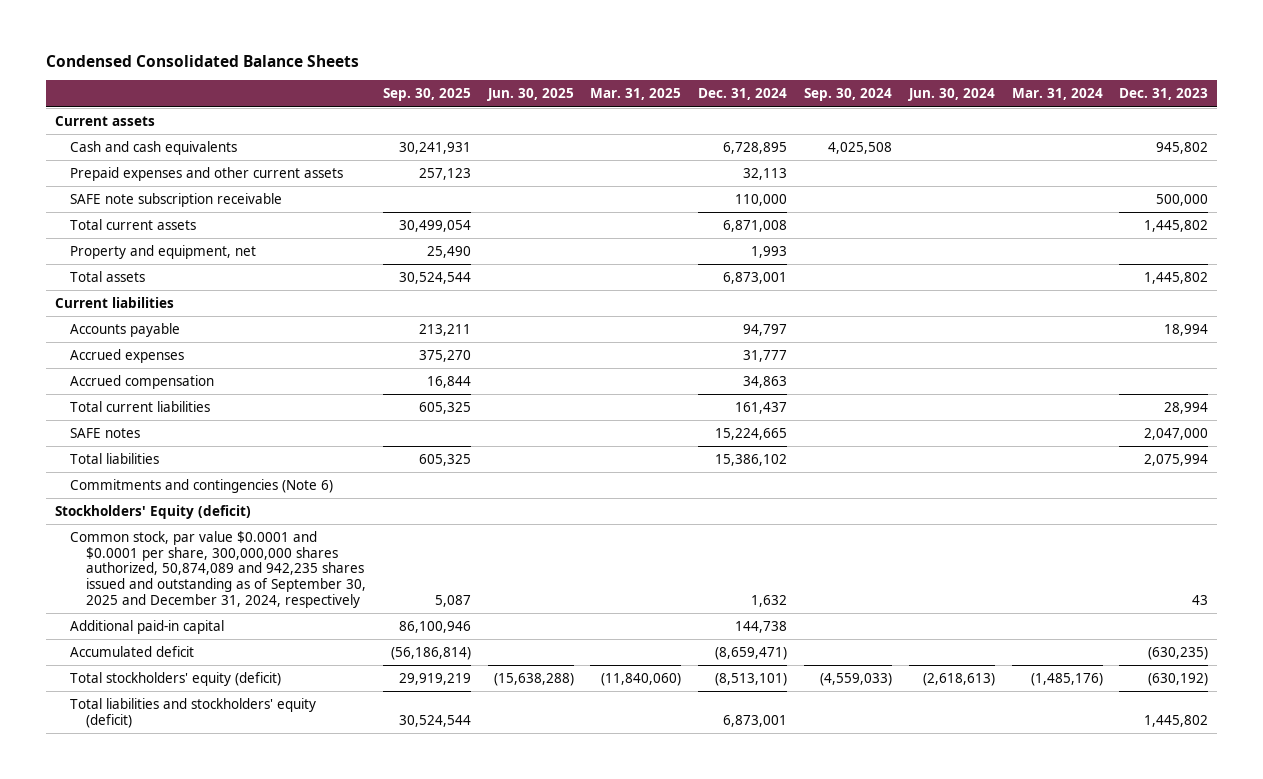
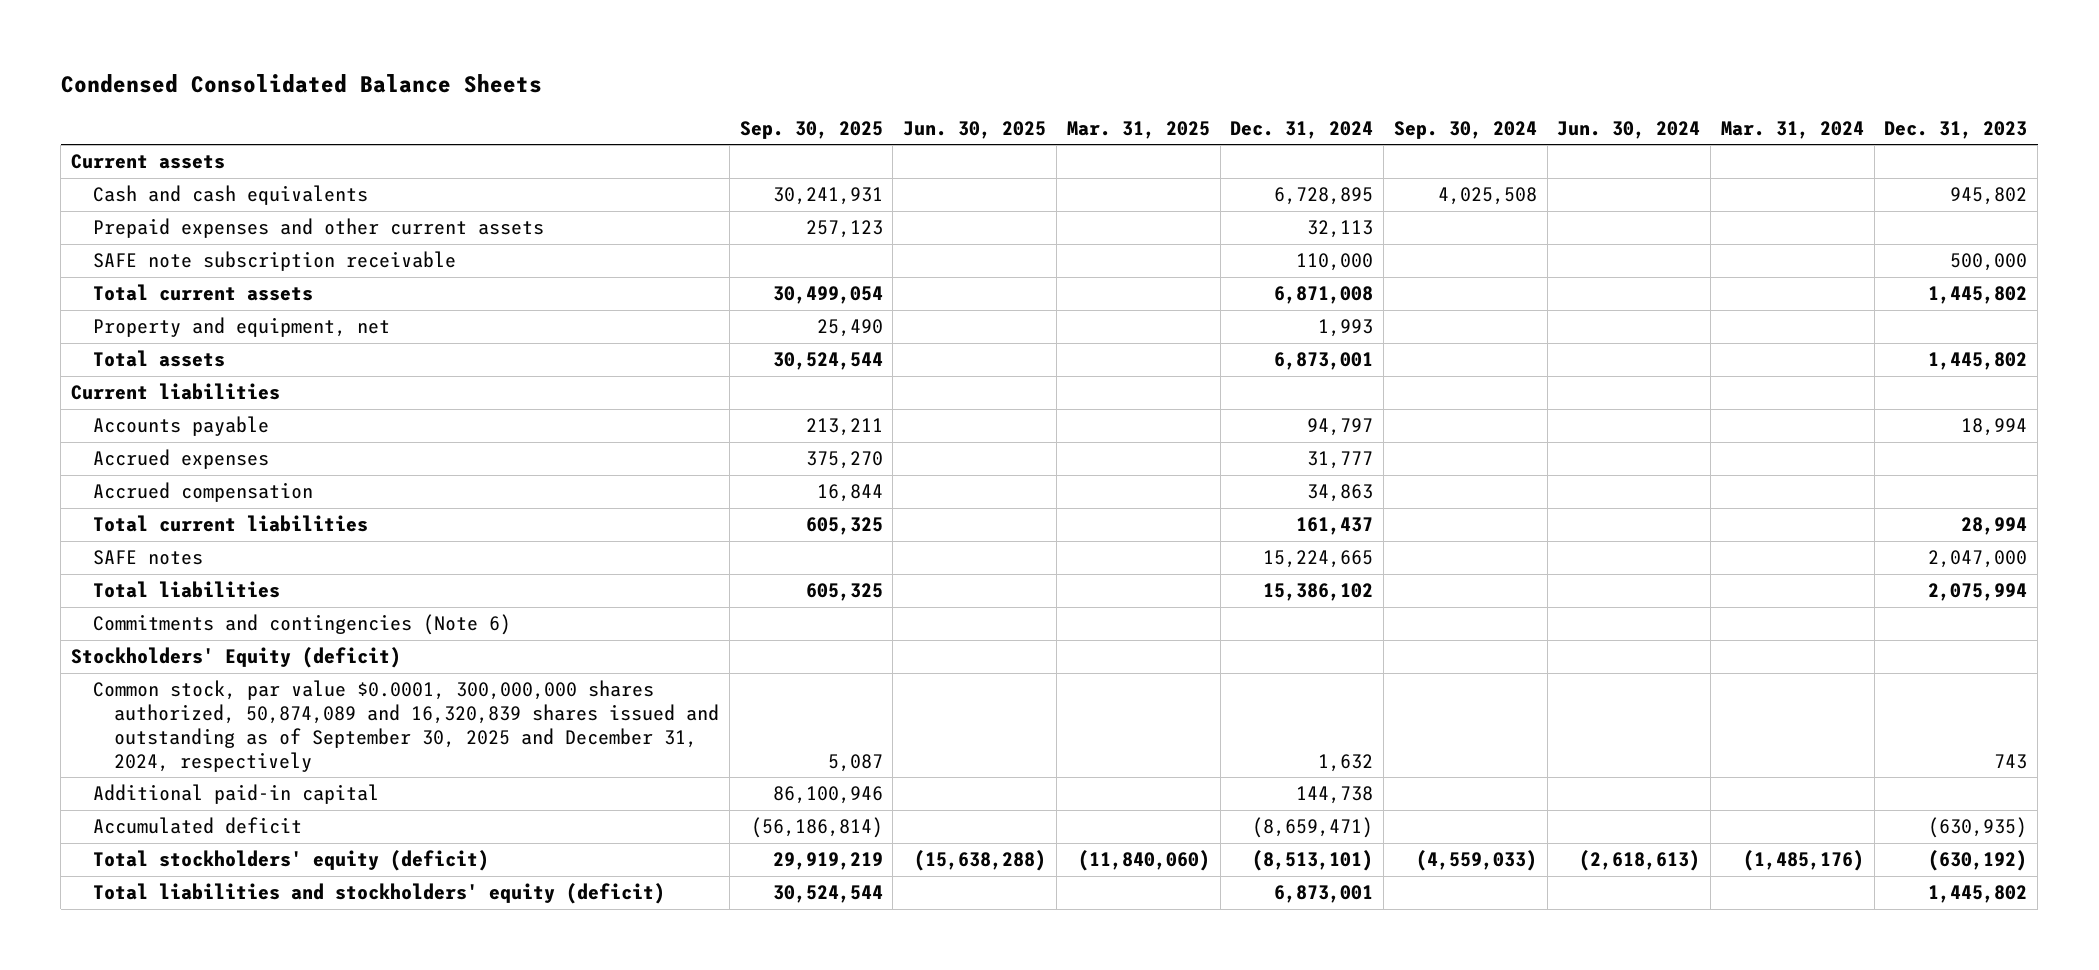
[70,530,367,608] Common stock, par value $0.0001 and $0.0001 per share, 300,000,000 shares authorized, 50,874,089 and 942,235 shares issued and outstanding as of September 30, 2025 and December 31, 2024, respectively -> [92,680,720,772] Common stock, par value $0.0001, 300,000,000 shares authorized, 50,874,089 and 16,320,839 shares issued and outstanding as of September 30, 2025 and December 31, 2024, respectively
[1192,594,1209,605] 43 -> [1994,753,2028,769] 743
[1148,646,1209,660] (630,235) -> [1928,817,2028,839] (630,935)

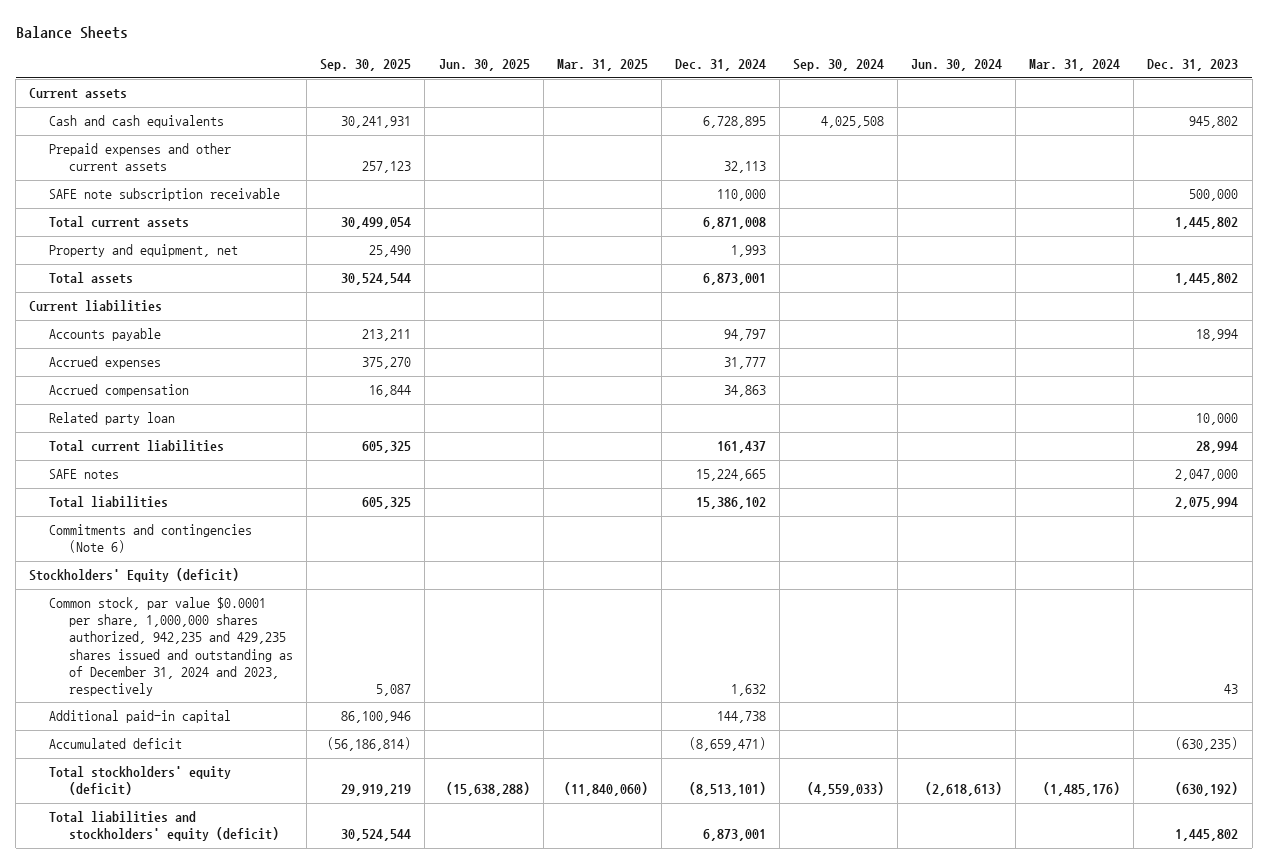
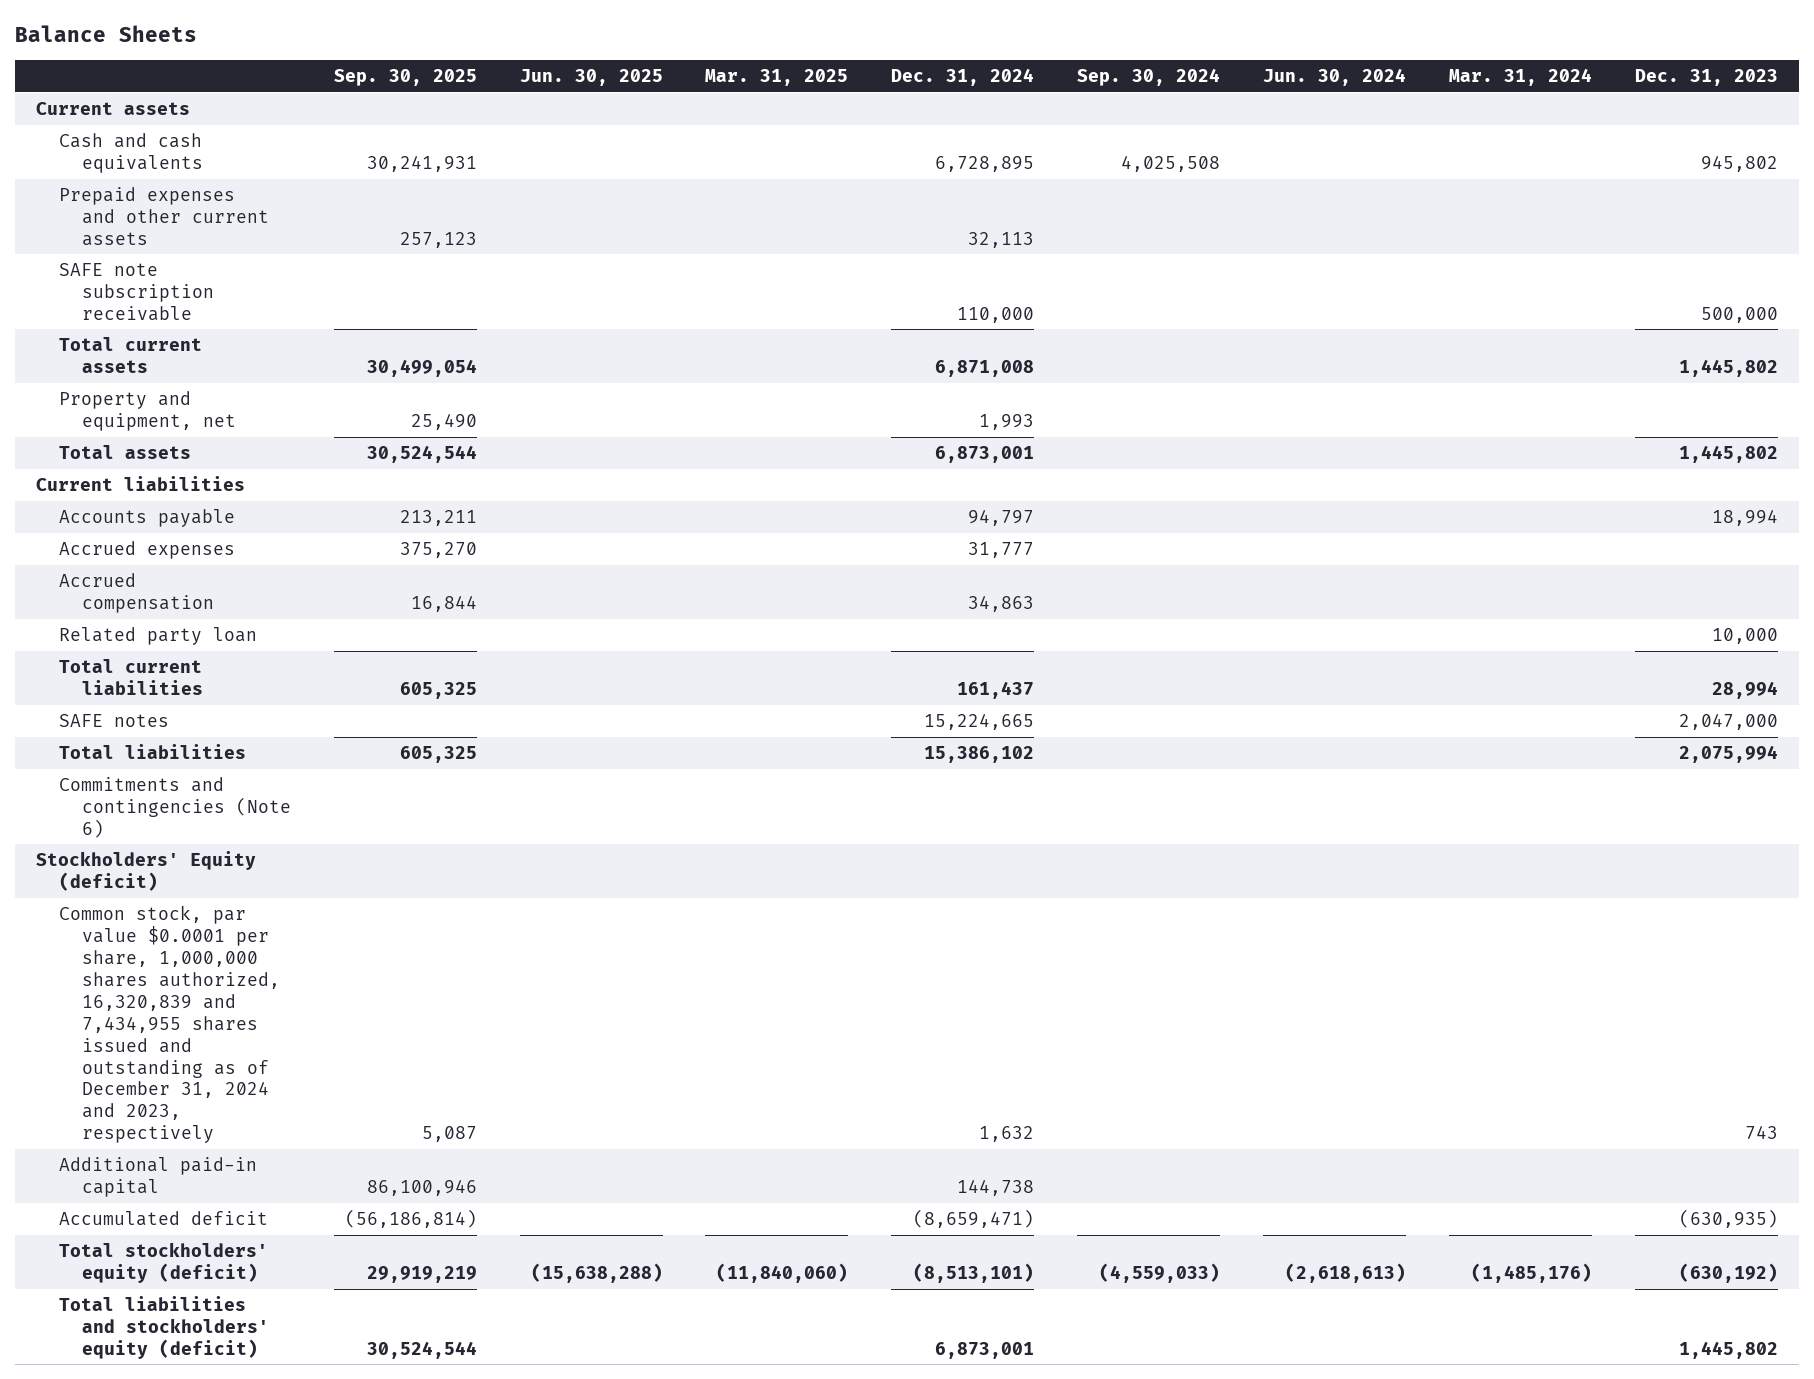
[49,597,294,697] Common stock, par value $0.0001 per share, 1,000,000 shares authorized, 942,235 and 429,235 shares issued and outstanding as of December 31, 2024 and 2023, respectively -> [58,904,280,1144] Common stock, par value $0.0001 per share, 1,000,000 shares authorized, 16,320,839 and 7,434,955 shares issued and outstanding as of December 31, 2024 and 2023, respectively
[1224,684,1239,695] 43 -> [1744,1125,1778,1140] 743
[1175,737,1239,752] (630,235) -> [1678,1208,1778,1228] (630,935)

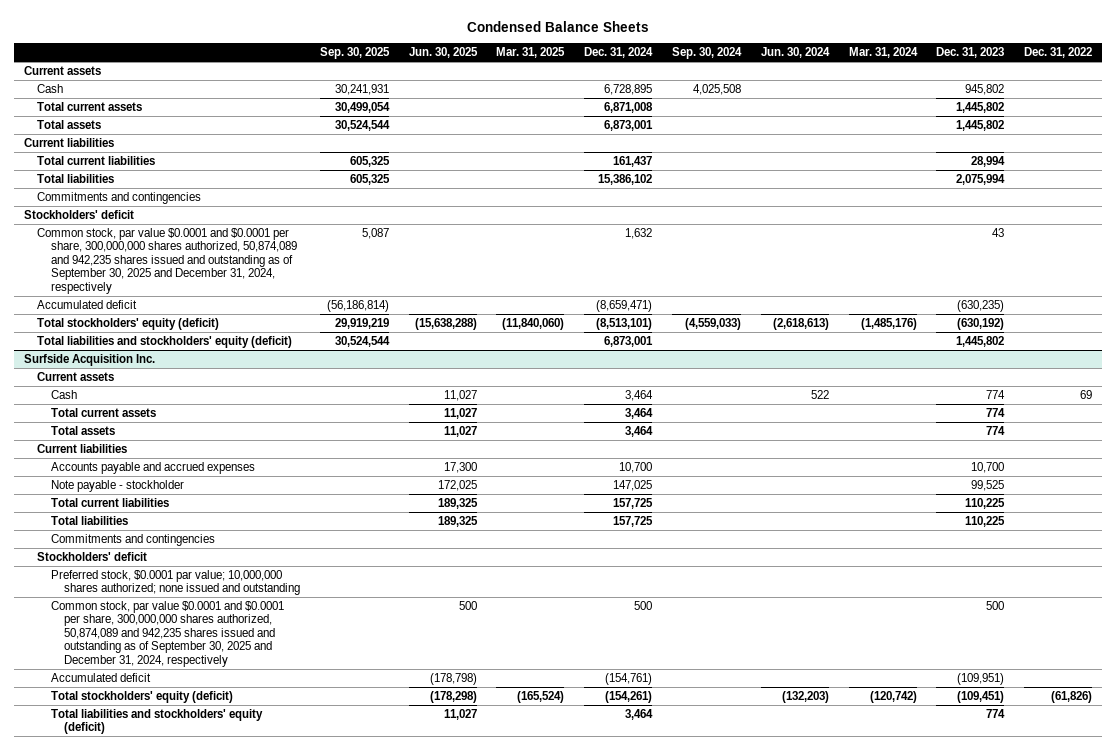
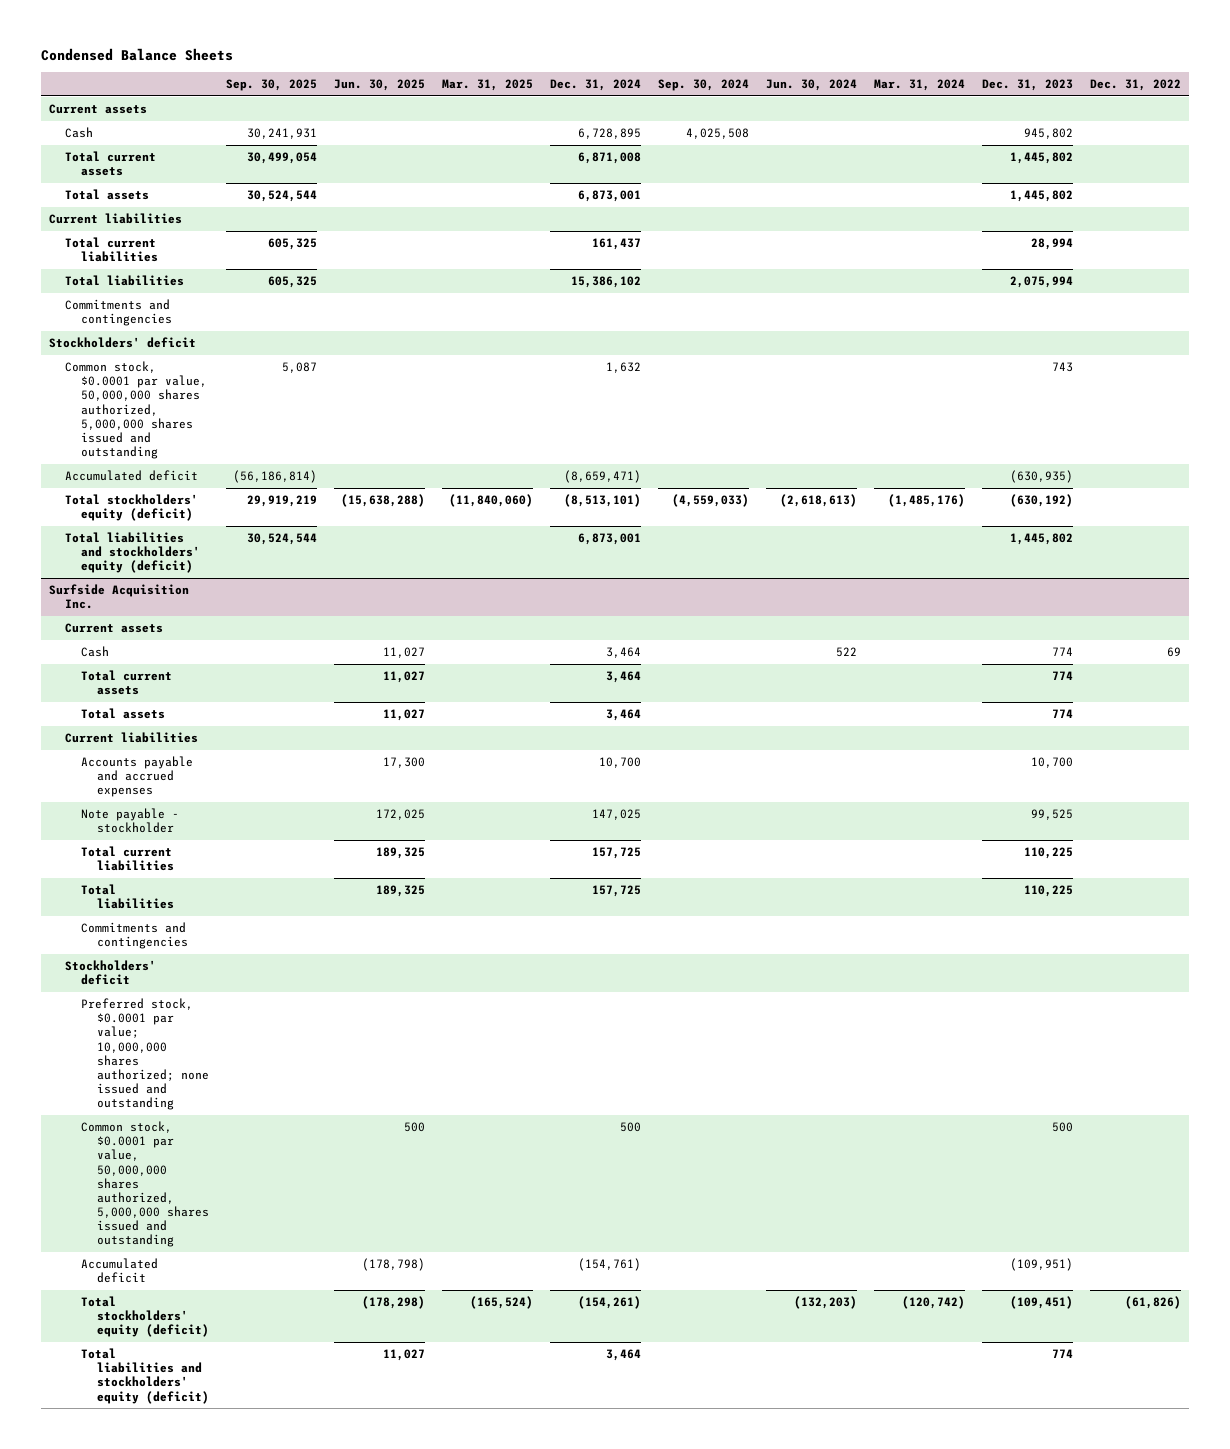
[37,227,297,294] Common stock, par value $0.0001 and $0.0001 per share, 300,000,000 shares authorized, 50,874,089 and 942,235 shares issued and outstanding as of September 30, 2025 and December 31, 2024, respectively -> [65,361,208,460] Common stock, $0.0001 par value, 50,000,000 shares authorized, 5,000,000 shares issued and outstanding
[992,227,1005,237] 43 -> [1051,362,1073,373] 743
[957,299,1005,312] (630,235) -> [1009,470,1073,484] (630,935)
[50,600,284,667] Common stock, par value $0.0001 and $0.0001 per share, 300,000,000 shares authorized, 50,874,089 and 942,235 shares issued and outstanding as of September 30, 2025 and December 31, 2024, respectively -> [81,1121,210,1248] Common stock, $0.0001 par value, 50,000,000 shares authorized, 5,000,000 shares issued and outstanding

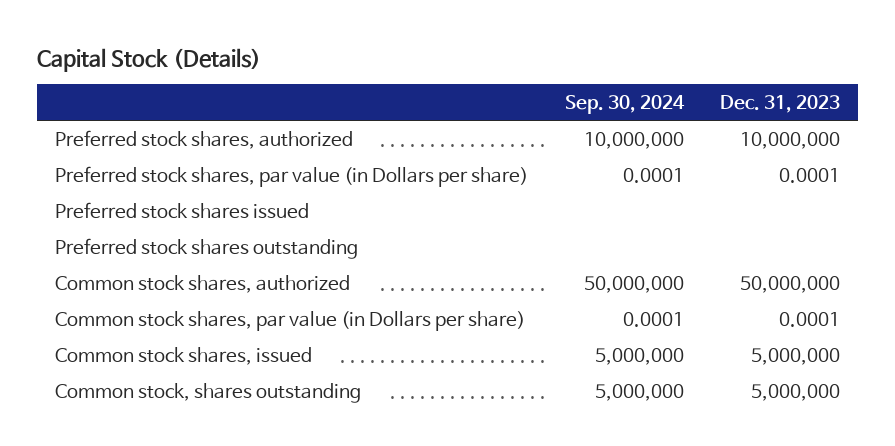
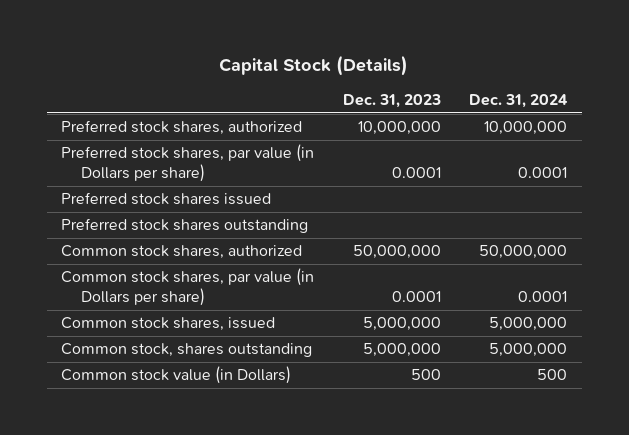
[564,95,685,115] Sep. 30, 2024 -> none
none -> [469,94,569,109] Dec. 31, 2024
none -> [61,366,292,385] Common stock value (in Dollars)

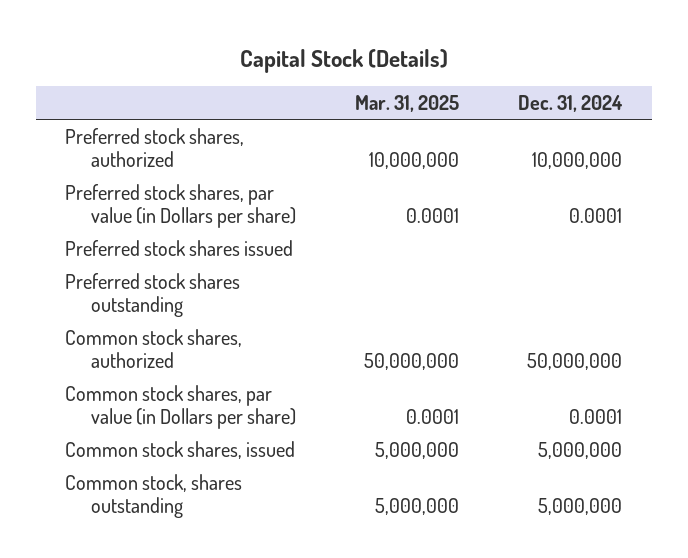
[342,94,441,109] Dec. 31, 2023 -> none
none -> [354,95,459,113] Mar. 31, 2025
[61,366,292,385] Common stock value (in Dollars) -> none

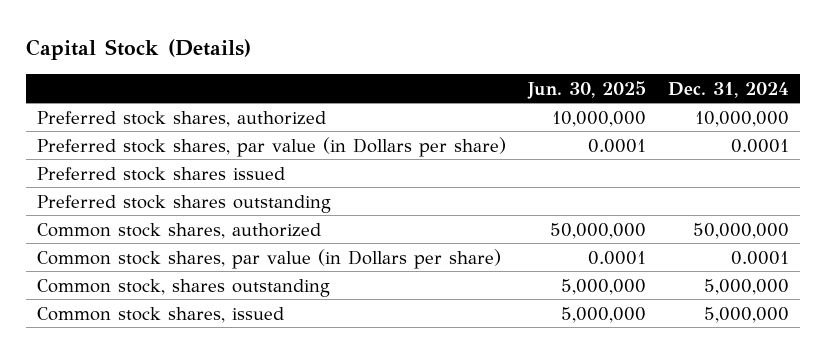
[354,95,459,113] Mar. 31, 2025 -> none
none -> [526,80,646,99] Jun. 30, 2025
[65,440,296,459] Common stock shares, issued -> [37,306,285,323] Common stock shares, issued

